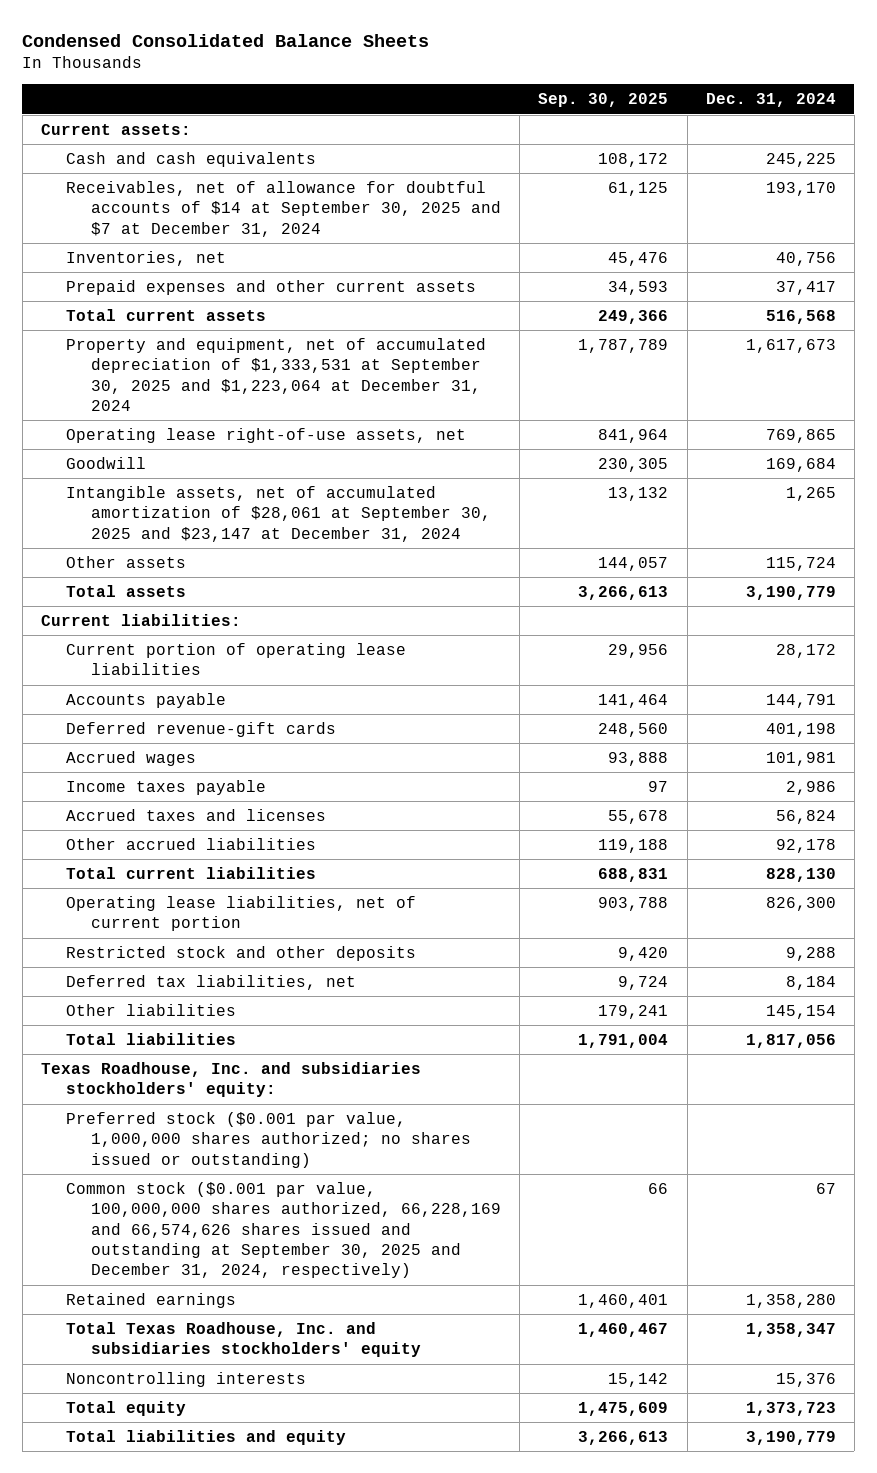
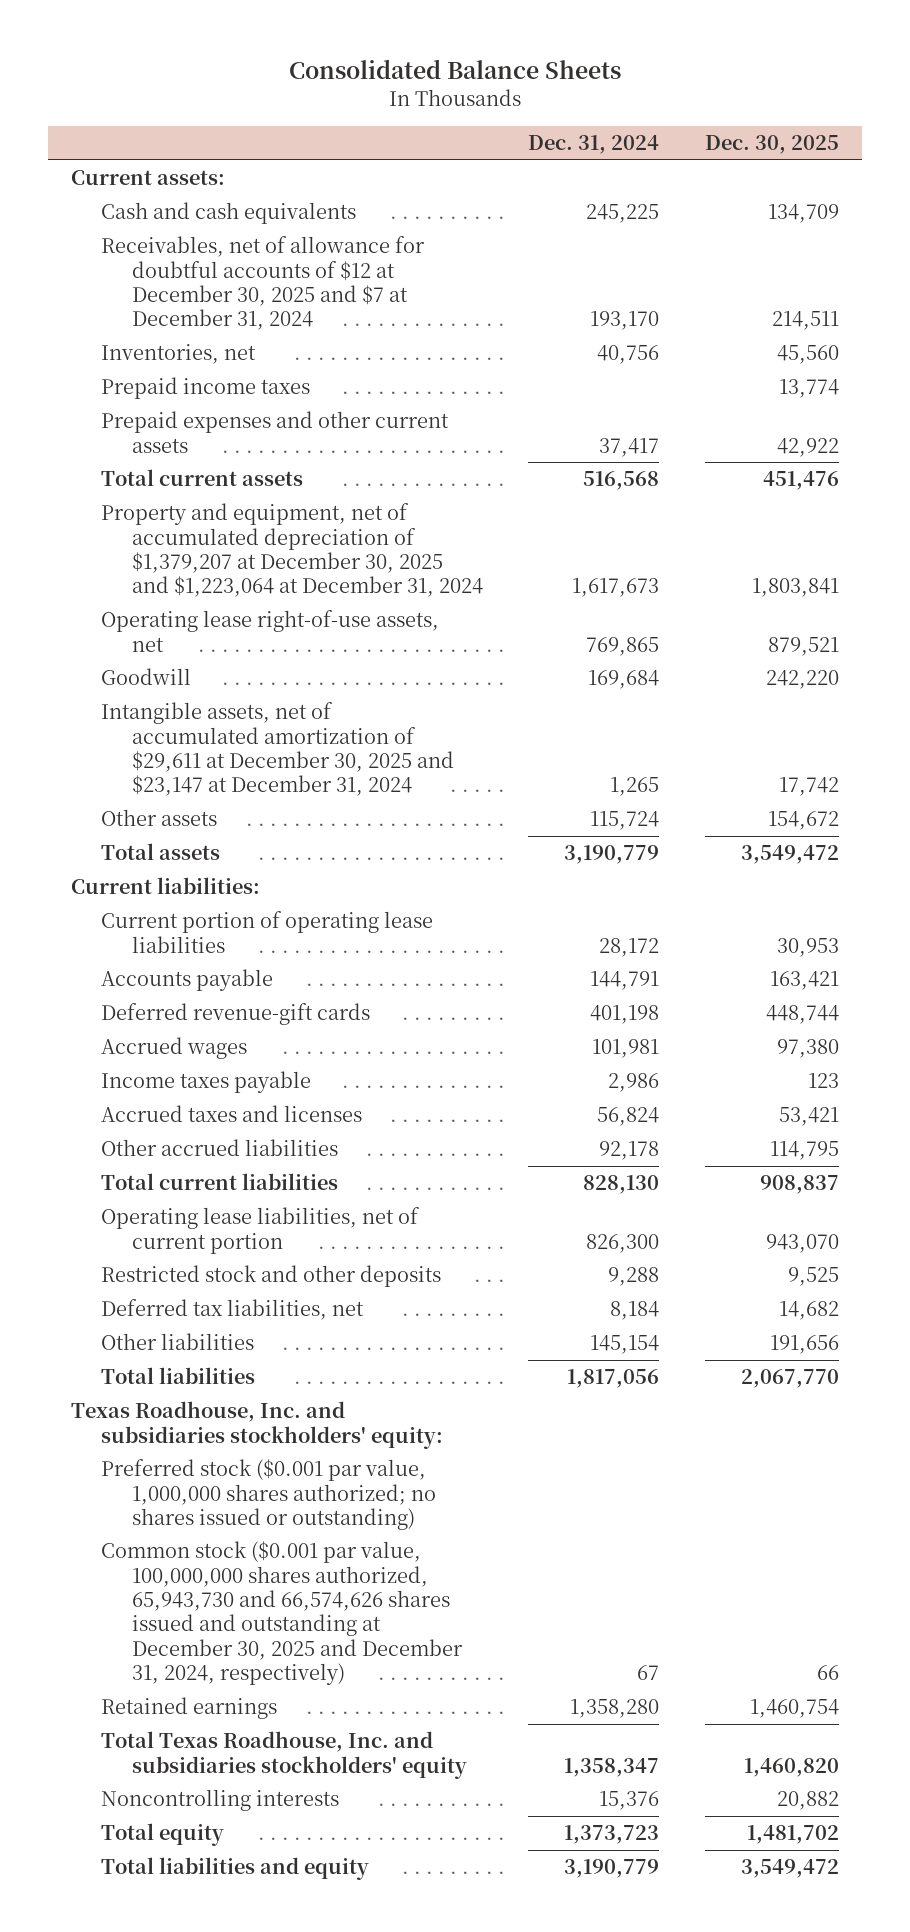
[22,33,430,47] Condensed Consolidated Balance Sheets -> [288,58,621,79] Consolidated Balance Sheets
[538,93,669,108] Sep. 30, 2025 -> none
none -> [704,135,839,155] Dec. 30, 2025
[66,180,502,237] Receivables, net of allowance for doubtful accounts of $14 at September 30, 2025 and $7 at December 31, 2024 -> [101,236,426,331] Receivables, net of allowance for doubtful accounts of $12 at December 30, 2025 and $7 at December 31, 2024
none -> [101,377,311,400] Prepaid income taxes
[66,337,487,412] Property and equipment, net of accumulated depreciation of $1,333,531 at September 30, 2025 and $1,223,064 at December 31, 2024 -> [101,503,483,598] Property and equipment, net of accumulated depreciation of $1,379,207 at December 30, 2025 and $1,223,064 at December 31, 2024
[66,485,492,542] Intangible assets, net of accumulated amortization of $28,061 at September 30, 2025 and $23,147 at December 31, 2024 -> [101,702,454,797] Intangible assets, net of accumulated amortization of $29,611 at December 30, 2025 and $23,147 at December 31, 2024
[66,1181,502,1279] Common stock ($0.001 par value, 100,000,000 shares authorized, 66,228,169 and 66,574,626 shares issued and outstanding at September 30, 2025 and December 31, 2024, respectively) -> [101,1541,463,1686] Common stock ($0.001 par value, 100,000,000 shares authorized, 65,943,730 and 66,574,626 shares issued and outstanding at December 30, 2025 and December 31, 2024, respectively)

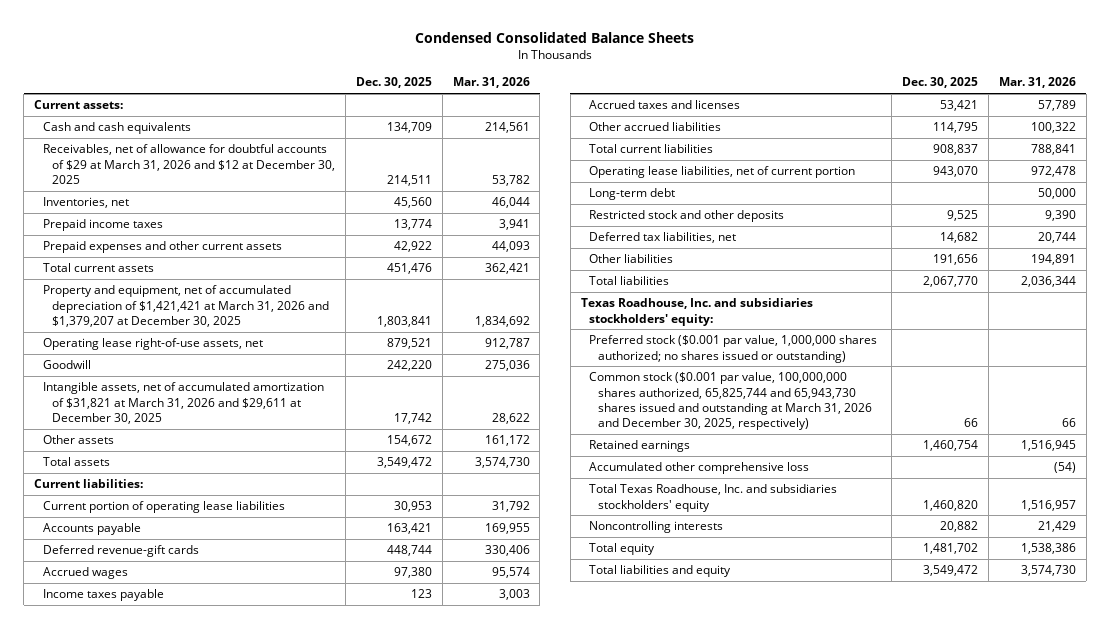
[288,58,621,79] Consolidated Balance Sheets -> [415,31,695,43] Condensed Consolidated Balance Sheets
[528,135,660,155] Dec. 31, 2024 -> none
none -> [452,77,530,89] Mar. 31, 2026
[101,236,426,331] Receivables, net of allowance for doubtful accounts of $12 at December 30, 2025 and $7 at December 31, 2024 -> [43,144,335,184] Receivables, net of allowance for doubtful accounts of $29 at March 31, 2026 and $12 at December 30, 2025
[101,503,483,598] Property and equipment, net of accumulated depreciation of $1,379,207 at December 30, 2025 and $1,223,064 at December 31, 2024 -> [43,285,329,327] Property and equipment, net of accumulated depreciation of $1,421,421 at March 31, 2026 and $1,379,207 at December 30, 2025
[101,702,454,797] Intangible assets, net of accumulated amortization of $29,611 at December 30, 2025 and $23,147 at December 31, 2024 -> [43,382,325,424] Intangible assets, net of accumulated amortization of $31,821 at March 31, 2026 and $29,611 at December 30, 2025
none -> [589,188,676,201] Long-term debt
[101,1541,463,1686] Common stock ($0.001 par value, 100,000,000 shares authorized, 65,943,730 and 66,574,626 shares issued and outstanding at December 30, 2025 and December 31, 2024, respectively) -> [589,372,873,431] Common stock ($0.001 par value, 100,000,000 shares authorized, 65,825,744 and 65,943,730 shares issued and outstanding at March 31, 2026 and December 30, 2025, respectively)
none -> [589,462,810,475] Accumulated other comprehensive loss

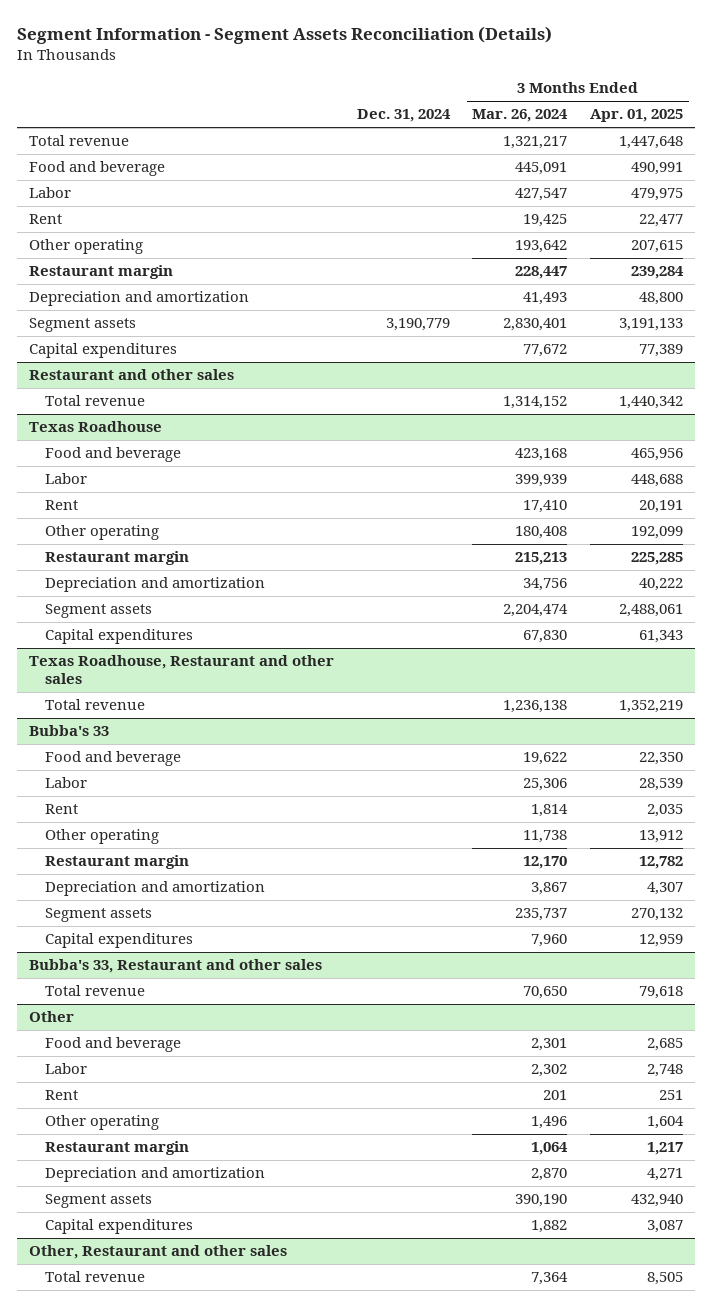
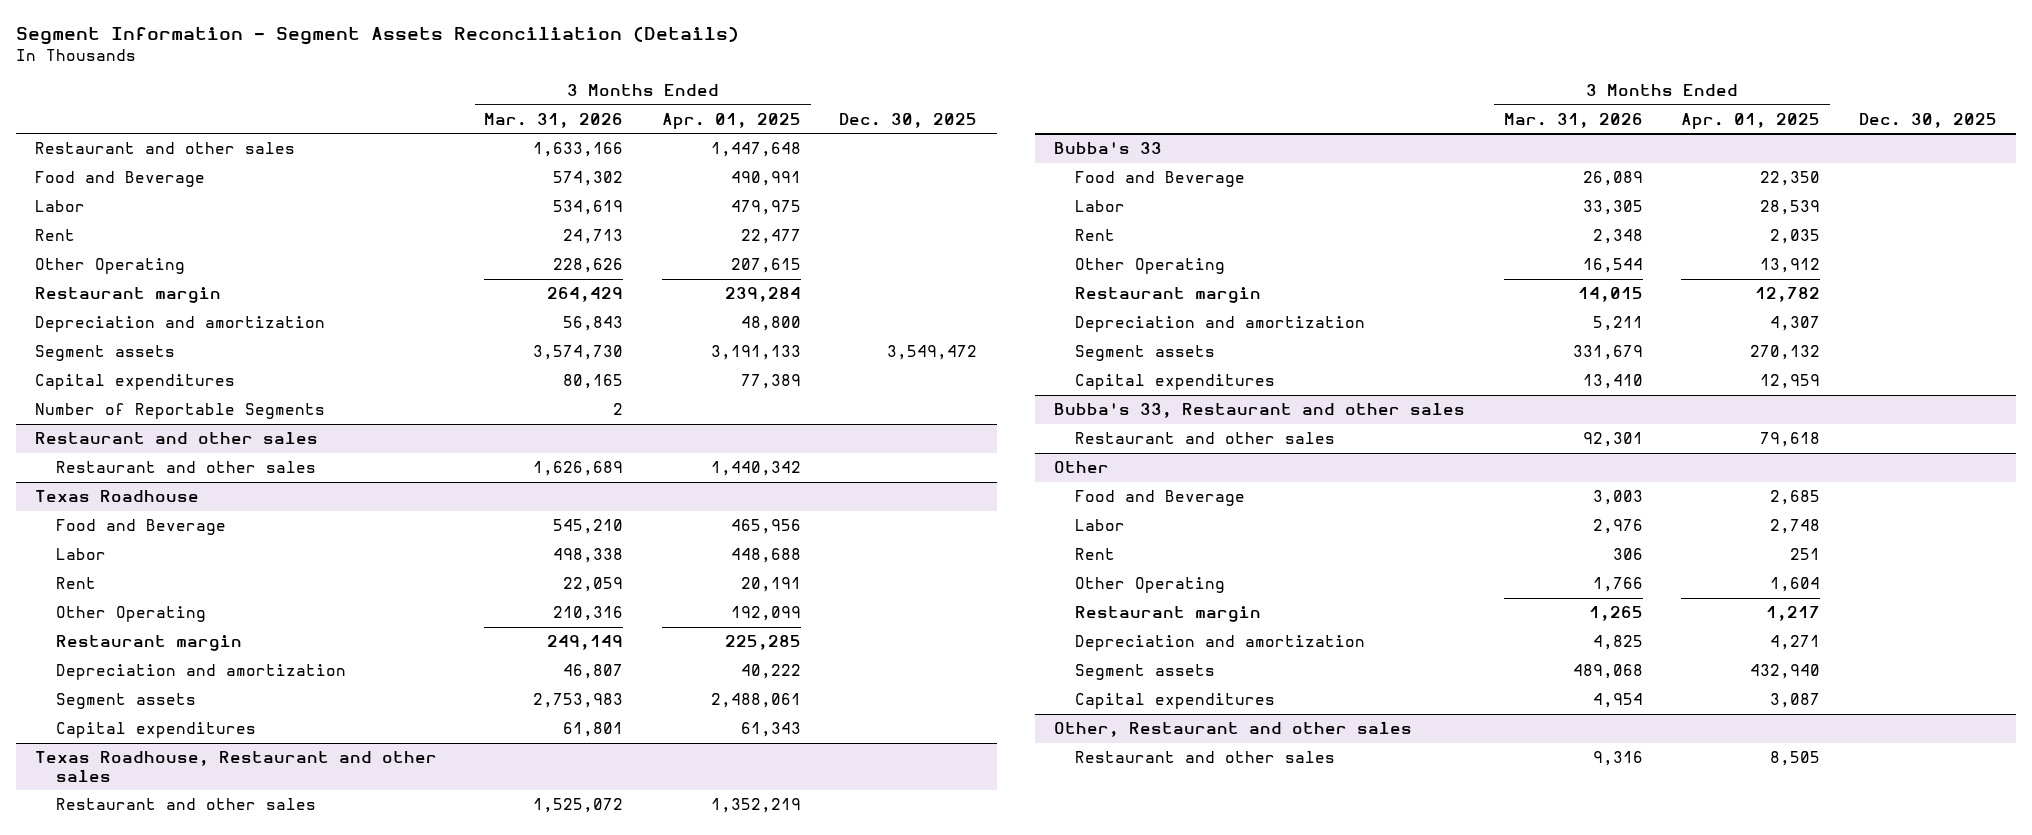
[356,109,451,123] Dec. 31, 2024 -> none
[472,109,569,123] Mar. 26, 2024 -> none
none -> [484,112,624,128] Mar. 31, 2026
none -> [839,112,978,128] Dec. 30, 2025
[28,135,129,147] Total revenue -> [35,142,296,155] Restaurant and other sales
[28,161,165,177] Food and beverage -> [35,171,206,188] Food and Beverage
[28,239,143,255] Other operating -> [35,258,186,275] Other Operating
none -> [35,403,326,420] Number of Reportable Segments
[45,395,146,407] Total revenue -> [55,461,316,474] Restaurant and other sales
[45,447,182,463] Food and beverage -> [55,519,226,536] Food and Beverage
[45,525,160,541] Other operating -> [55,606,206,623] Other Operating
[45,699,146,711] Total revenue -> [55,798,316,811] Restaurant and other sales
[45,751,182,767] Food and beverage -> [1075,171,1246,188] Food and Beverage
[45,829,160,845] Other operating -> [1075,258,1226,275] Other Operating
[45,985,146,997] Total revenue -> [1075,432,1336,445] Restaurant and other sales
[45,1037,182,1053] Food and beverage -> [1075,490,1246,507] Food and Beverage
[45,1115,160,1131] Other operating -> [1075,577,1226,594] Other Operating
[45,1271,146,1283] Total revenue -> [1075,751,1336,764] Restaurant and other sales

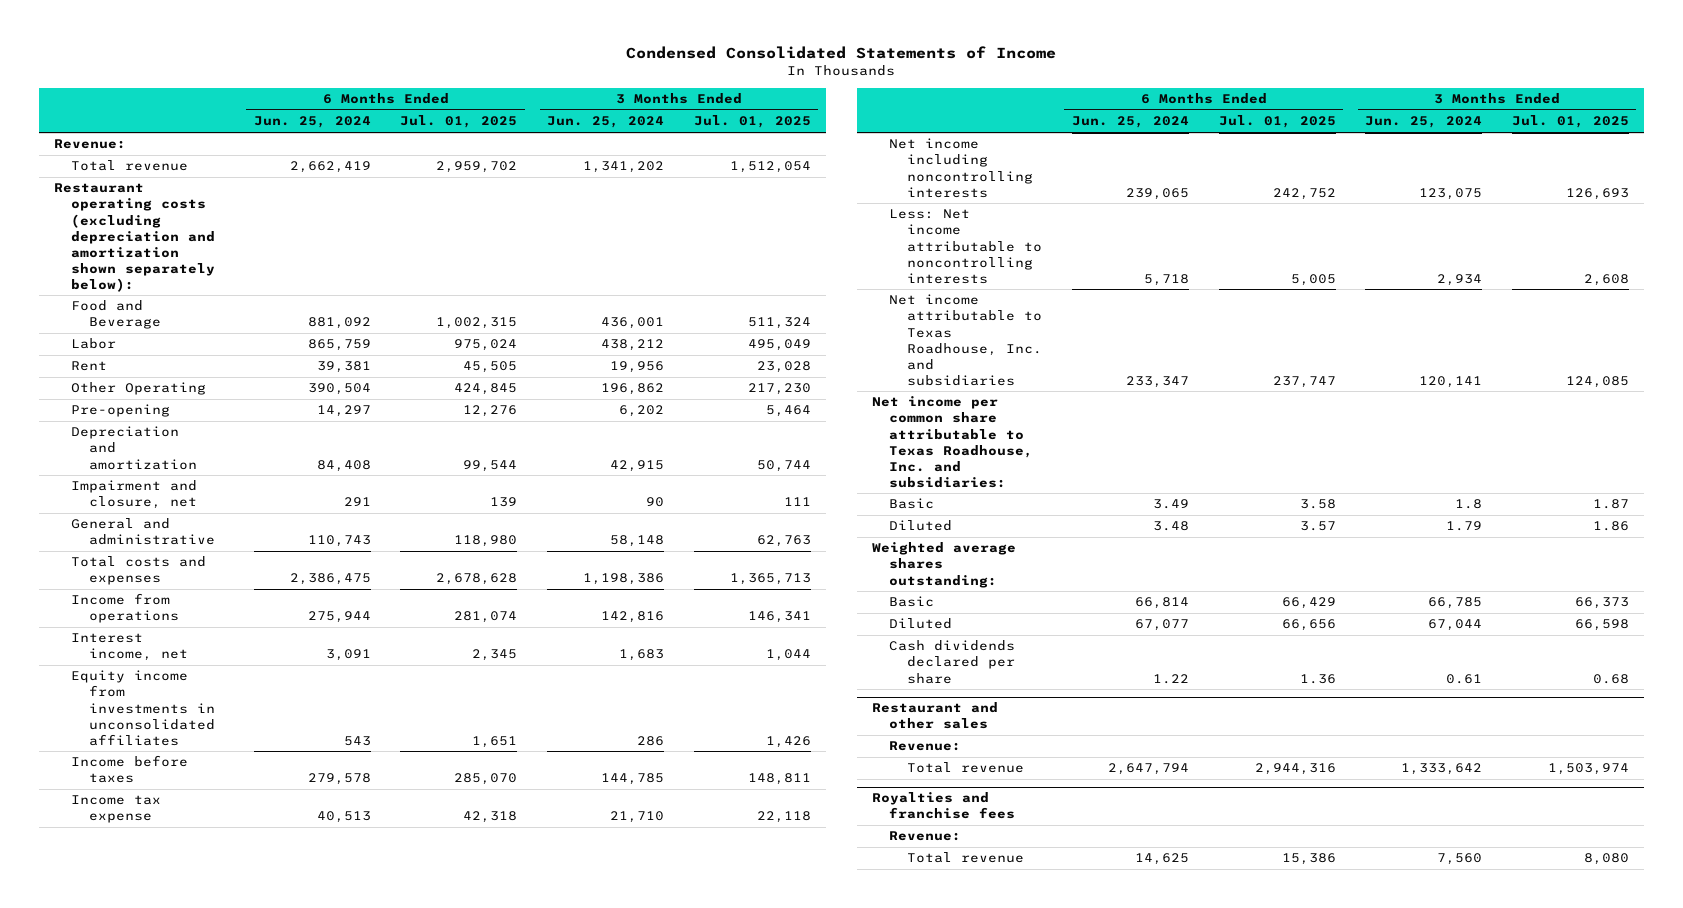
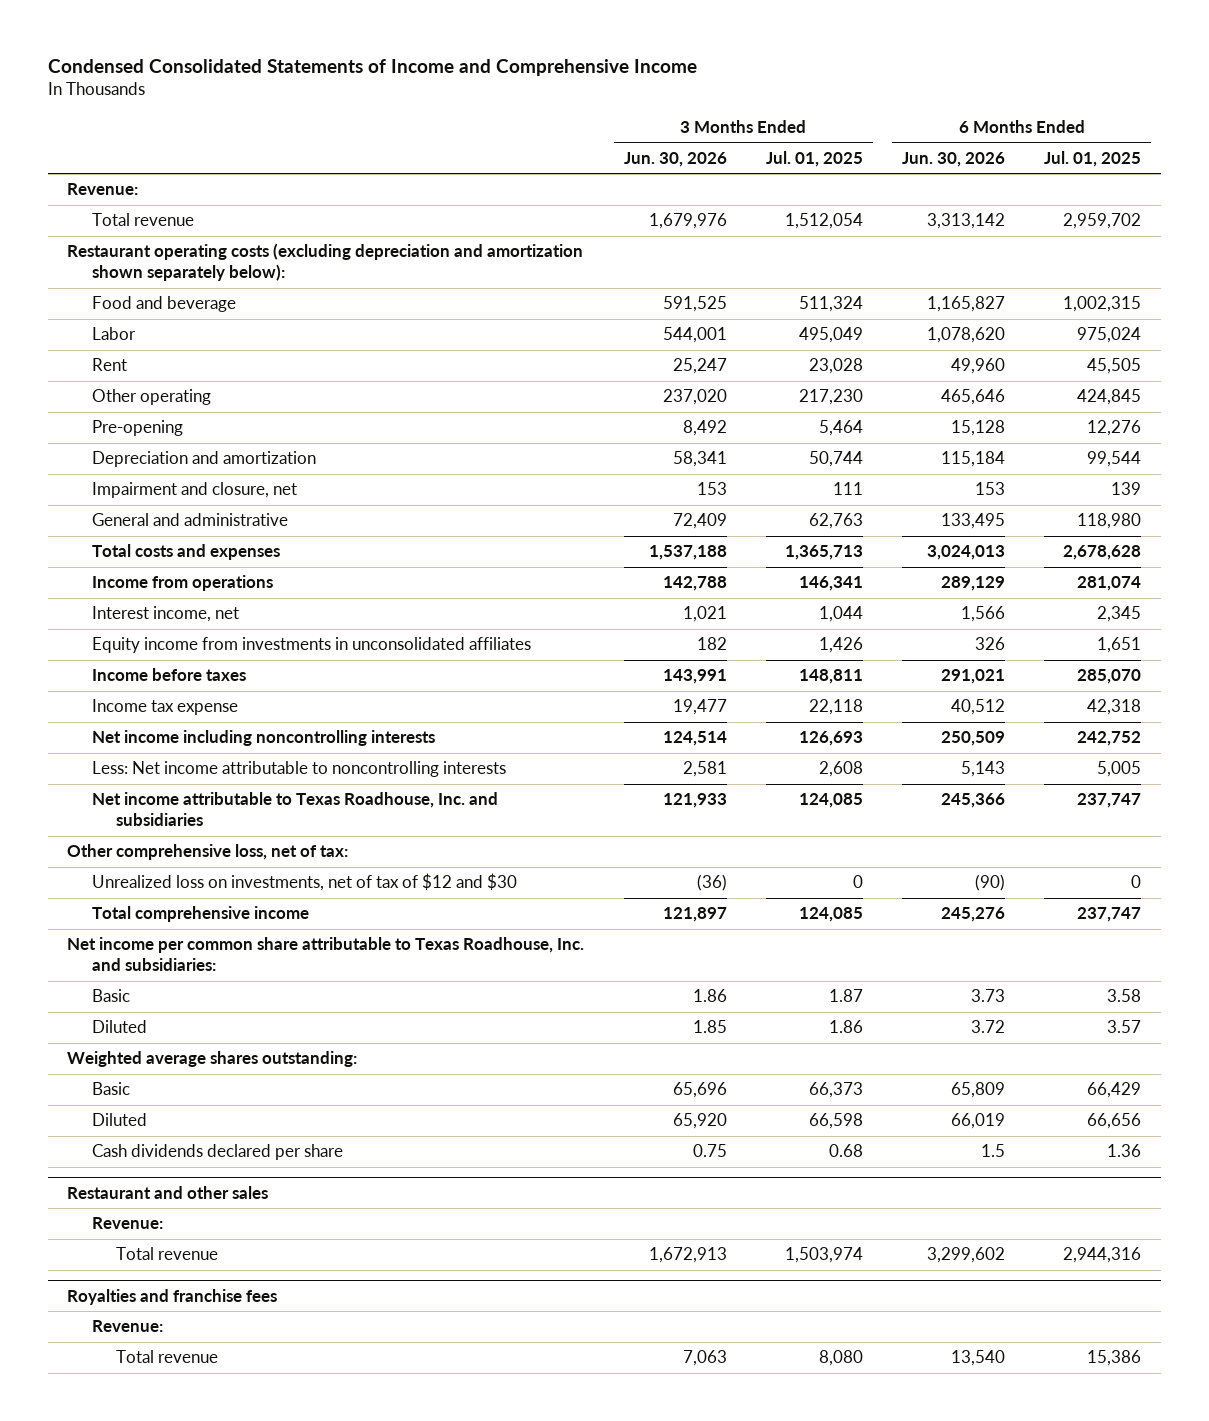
[626,46,1057,60] Condensed Consolidated Statements of Income -> [47,59,697,77] Condensed Consolidated Statements of Income and Comprehensive Income
[253,116,371,129] Jun. 25, 2024 -> none
[547,116,665,129] Jun. 25, 2024 -> none
none -> [623,151,727,167] Jun. 30, 2026
none -> [902,151,1006,167] Jun. 30, 2026
[71,300,162,330] Food and Beverage -> [91,296,236,313] Food and beverage
[71,382,207,396] Other Operating -> [91,389,211,406] Other operating
none -> [67,844,349,861] Other comprehensive loss, net of tax:
none -> [91,873,517,892] Unrealized loss on investments, net of tax of $12 and $30
none -> [91,906,309,923] Total comprehensive income

